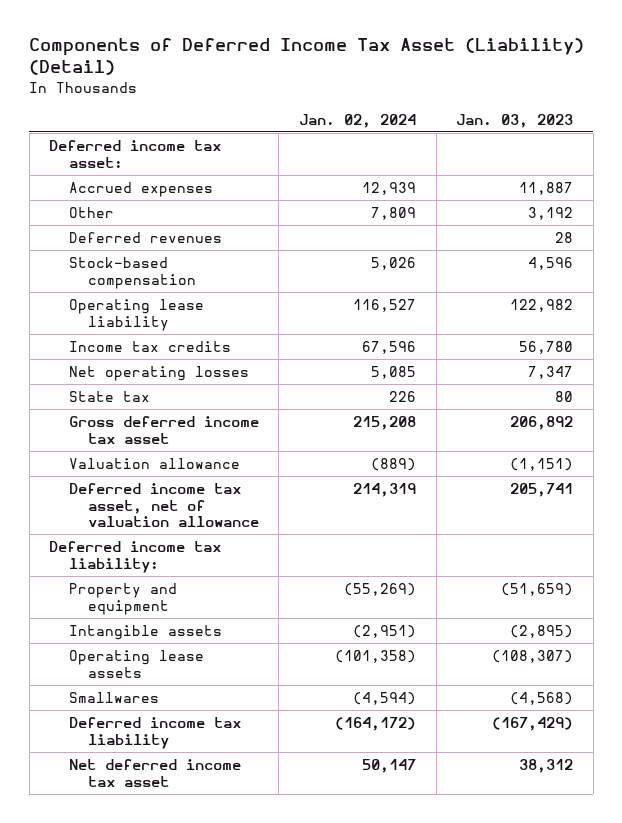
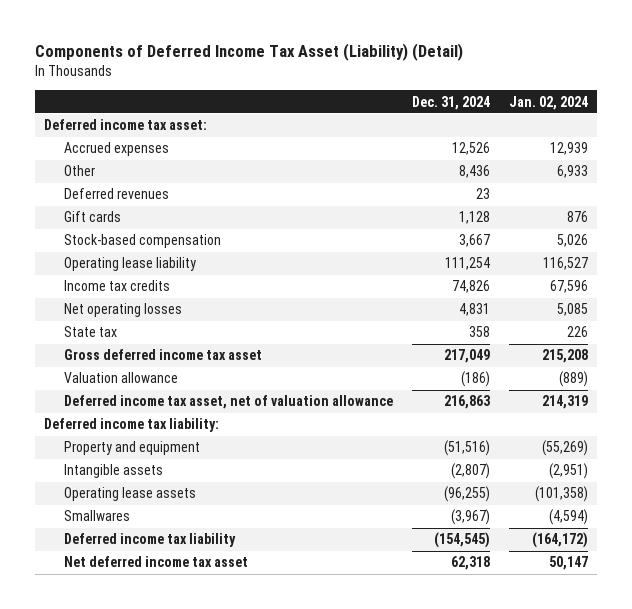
[456,113,574,128] Jan. 03, 2023 -> none
none -> [411,95,490,110] Dec. 31, 2024
[371,206,417,220] 7,809 -> [556,165,588,179] 6,933
none -> [63,211,121,223] Gift cards

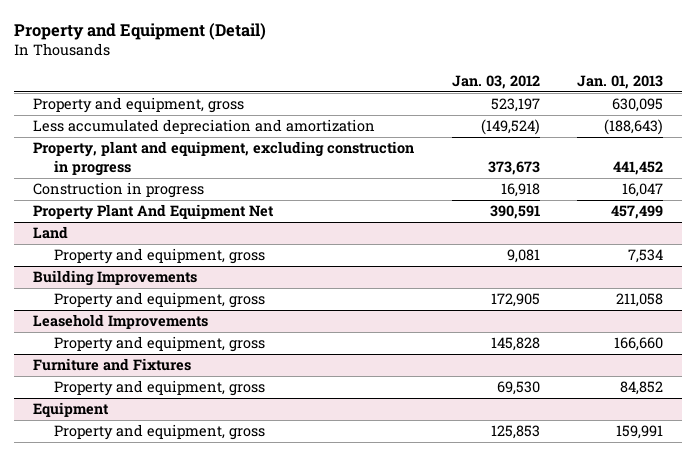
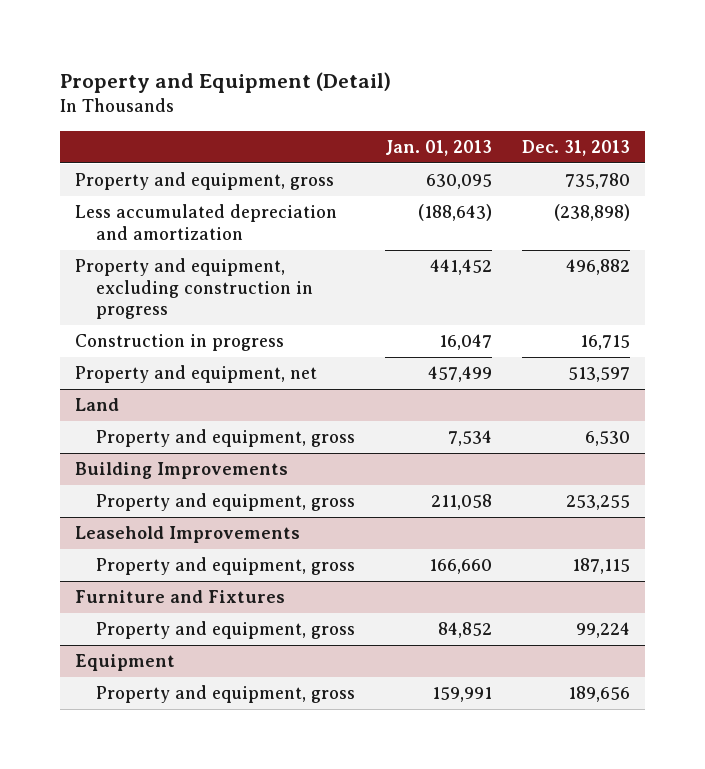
[451,74,540,89] Jan. 03, 2012 -> none
none -> [522,139,631,156] Dec. 31, 2013
[32,141,414,176] Property, plant and equipment, excluding construction in progress -> [74,258,314,320] Property and equipment, excluding construction in progress
[32,204,274,221] Property Plant And Equipment Net -> [74,365,317,384] Property and equipment, net

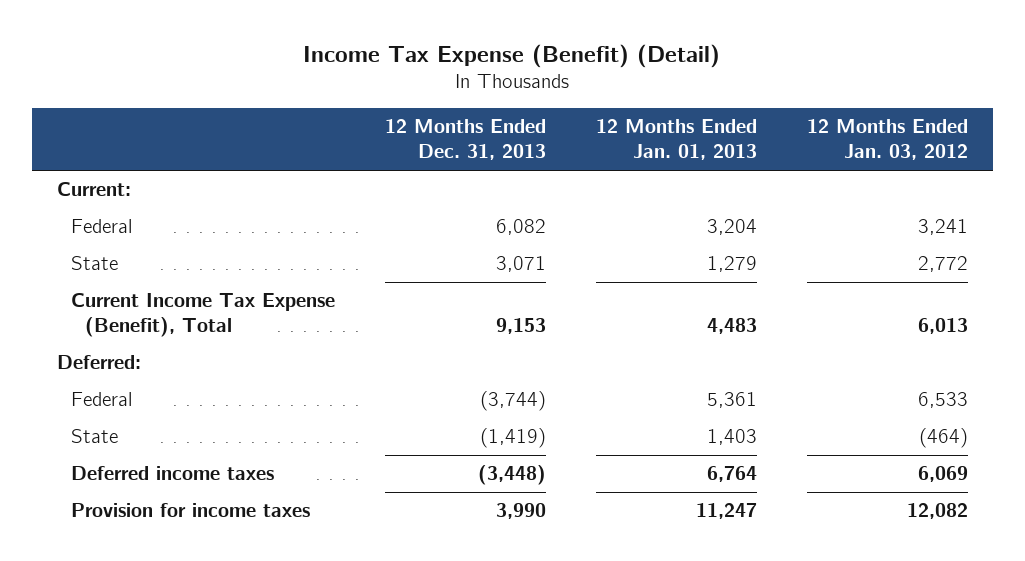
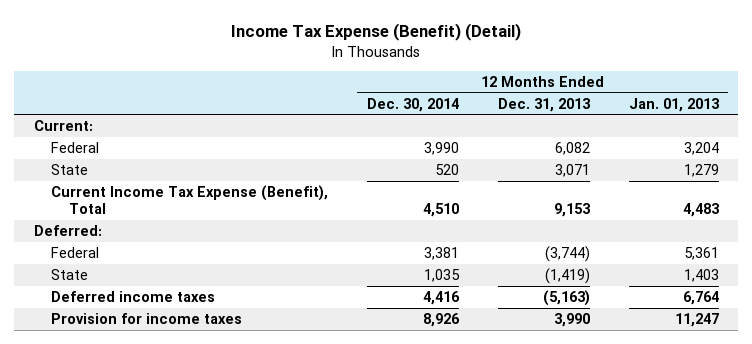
[807,119,969,161] 12 Months Ended Jan. 03, 2012 -> none
none -> [366,97,459,112] Dec. 30, 2014
[477,465,546,486] (3,448) -> [542,289,590,306] (5,163)

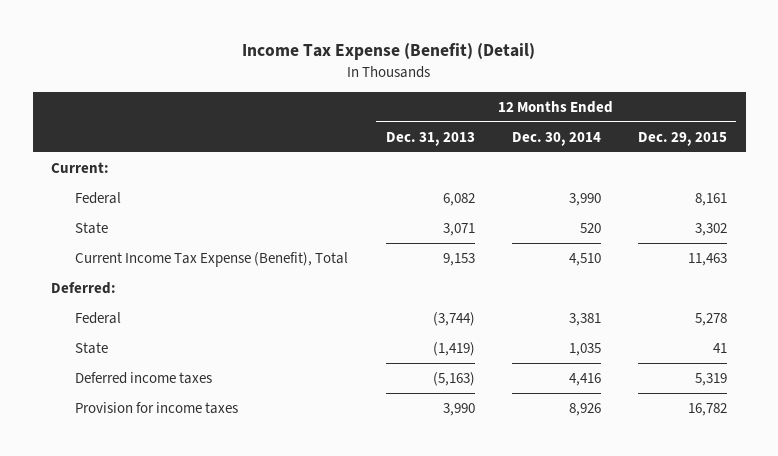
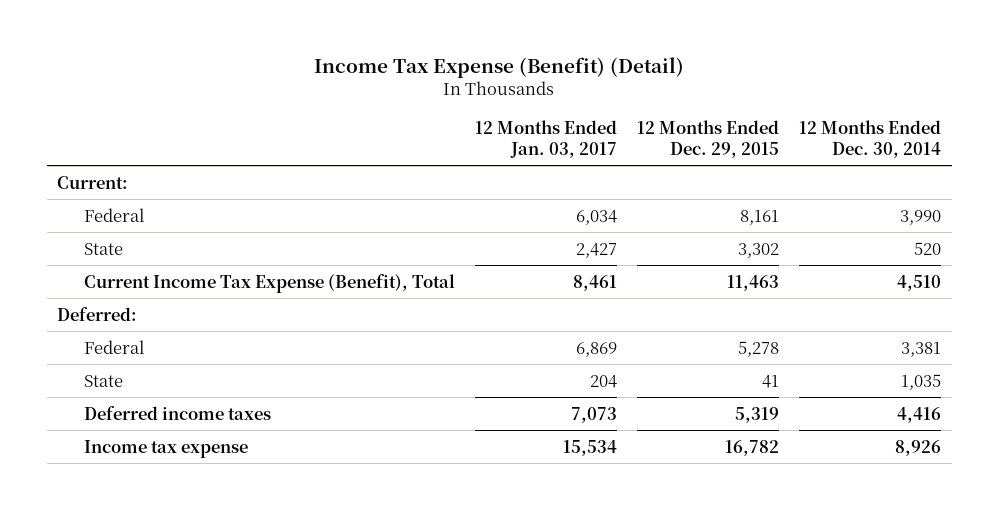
[385,131,475,146] Dec. 31, 2013 -> none
none -> [475,120,618,158] 12 Months Ended Jan. 03, 2017
[75,401,239,414] Provision for income taxes -> [83,439,248,458] Income tax expense

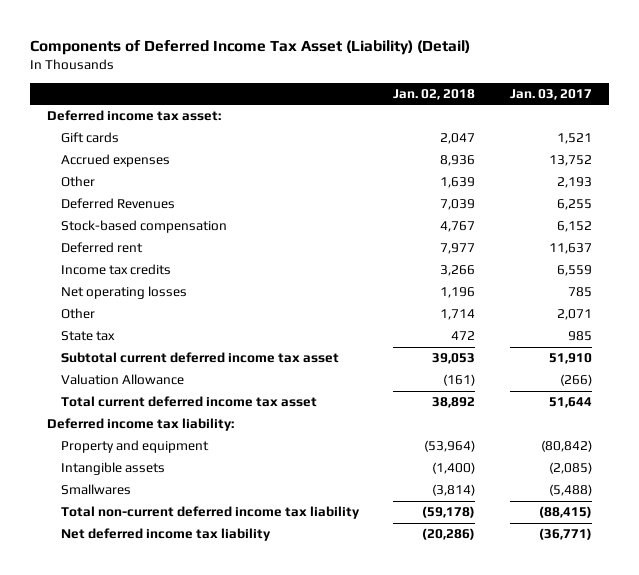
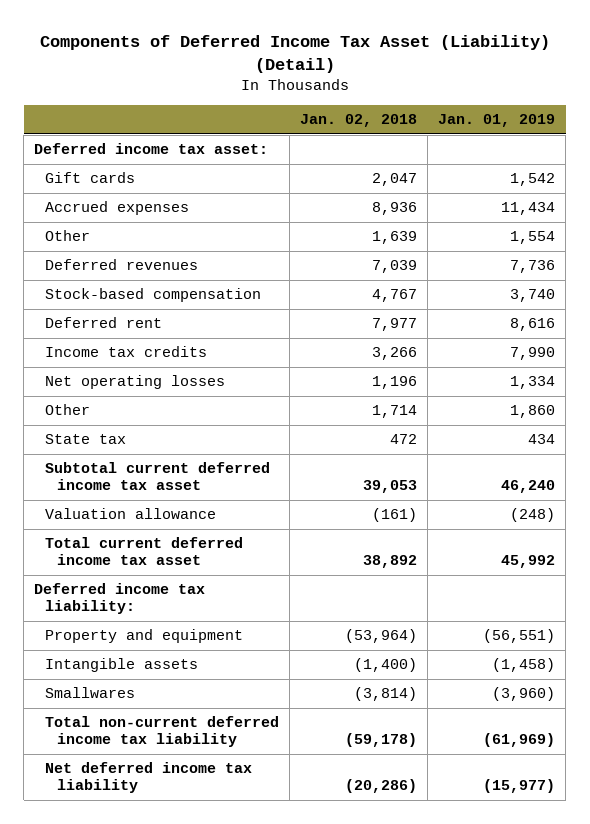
[509,88,592,100] Jan. 03, 2017 -> none
none -> [438,113,556,127] Jan. 01, 2019
[61,198,176,210] Deferred Revenues -> [45,259,199,271] Deferred revenues
[61,374,185,386] Valuation Allowance -> [45,508,217,520] Valuation allowance

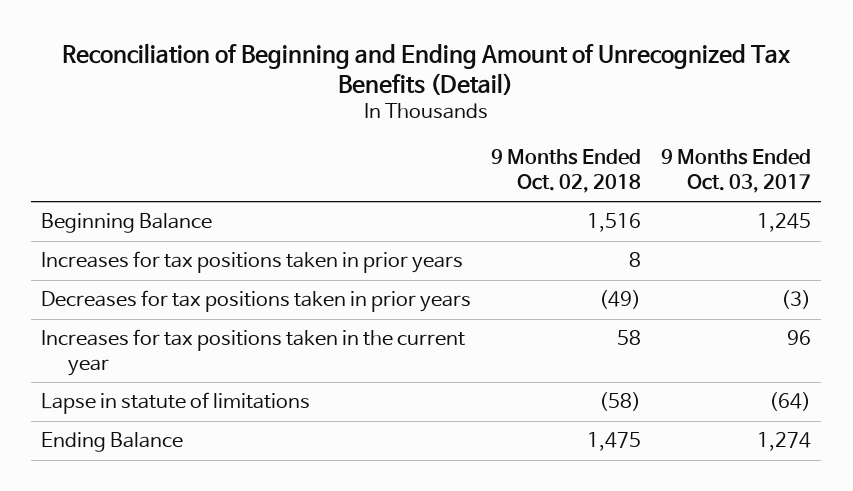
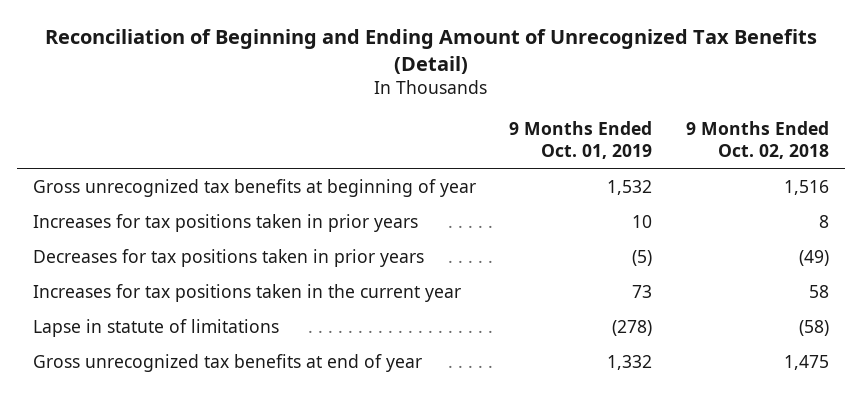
[661,149,812,193] 9 Months Ended Oct. 03, 2017 -> none
none -> [509,121,653,160] 9 Months Ended Oct. 01, 2019
[41,213,213,234] Beginning Balance -> [33,178,477,197] Gross unrecognized tax benefits at beginning of year
[41,432,184,453] Ending Balance -> [33,353,423,372] Gross unrecognized tax benefits at end of year

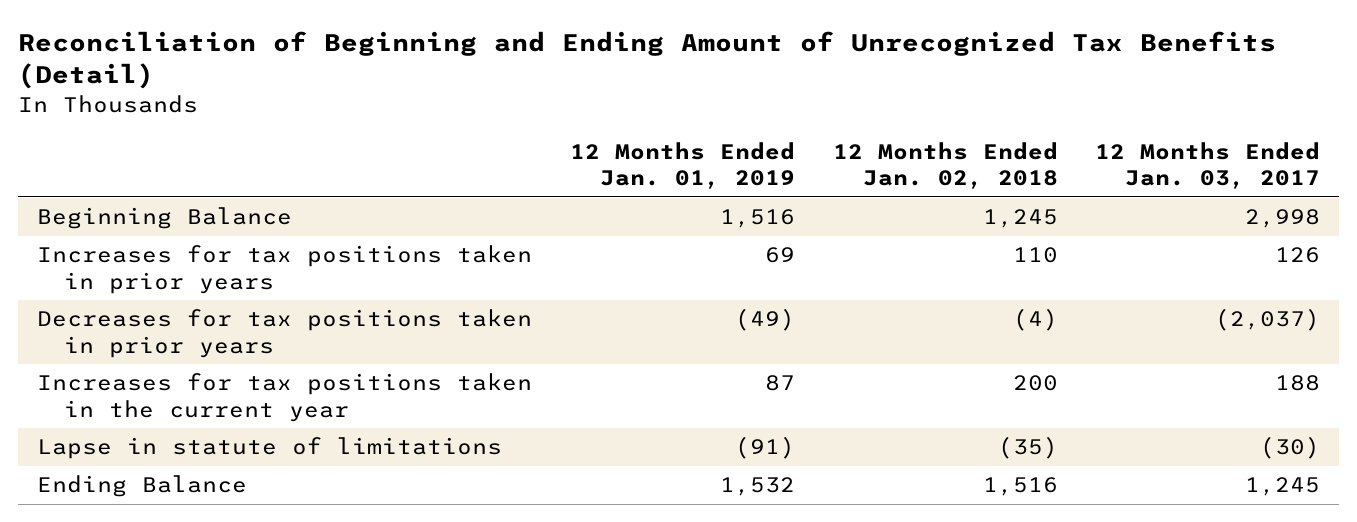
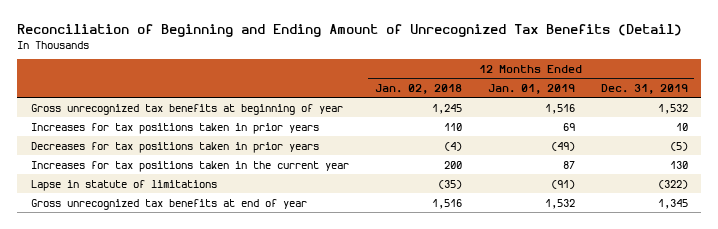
[1095,141,1321,190] 12 Months Ended Jan. 03, 2017 -> none
none -> [600,83,688,94] Dec. 31, 2019
[37,207,293,230] Beginning Balance -> [30,103,343,115] Gross unrecognized tax benefits at beginning of year
[37,475,248,498] Ending Balance -> [30,198,307,210] Gross unrecognized tax benefits at end of year

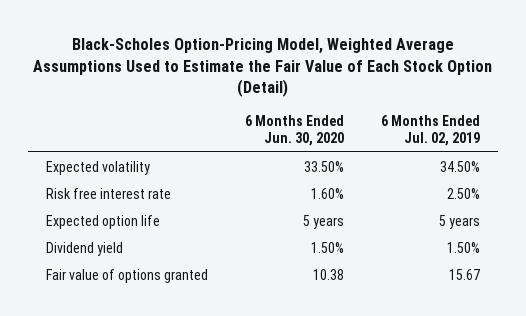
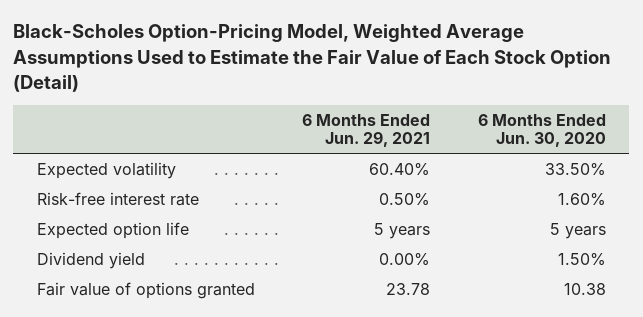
[380,115,480,146] 6 Months Ended Jul. 02, 2019 -> none
none -> [302,113,431,148] 6 Months Ended Jun. 29, 2021
[46,187,172,199] Risk free interest rate -> [36,191,199,206] Risk-free interest rate

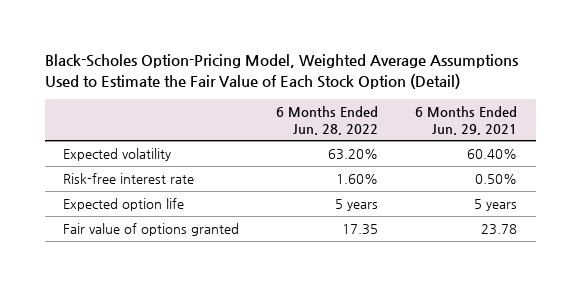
[477,113,606,148] 6 Months Ended Jun. 30, 2020 -> none
none -> [276,105,379,135] 6 Months Ended Jun. 28, 2022
[36,251,145,269] Dividend yield -> none

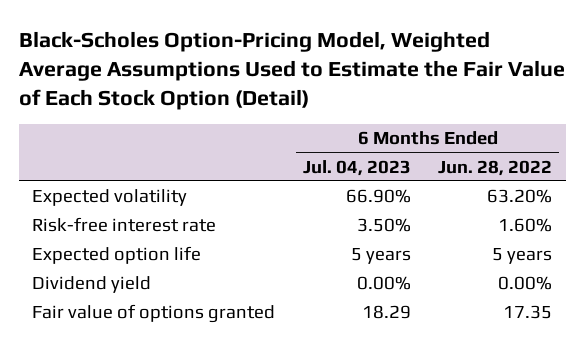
[415,105,518,135] 6 Months Ended Jun. 29, 2021 -> none
none -> [302,159,411,176] Jul. 04, 2023
none -> [32,276,152,294] Dividend yield

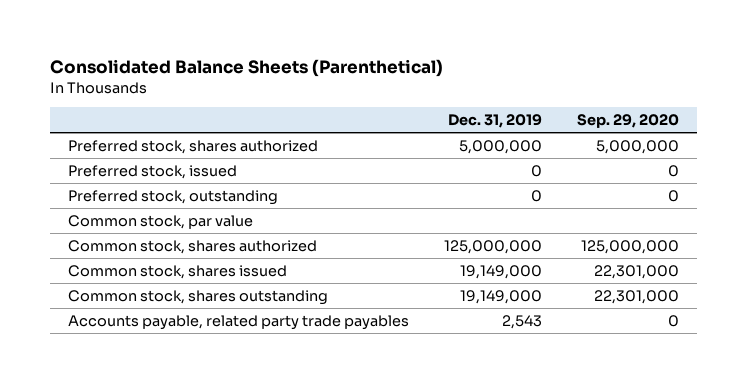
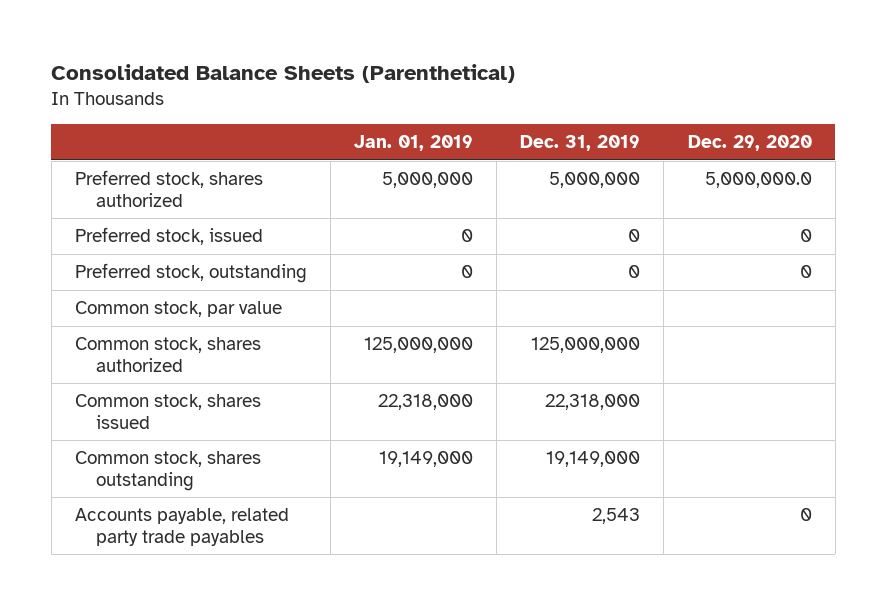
[577,114,680,129] Sep. 29, 2020 -> none
none -> [354,135,474,152] Jan. 01, 2019
none -> [687,135,812,152] Dec. 29, 2020
[460,264,543,279] 19,149,000 -> [545,394,641,411] 22,318,000

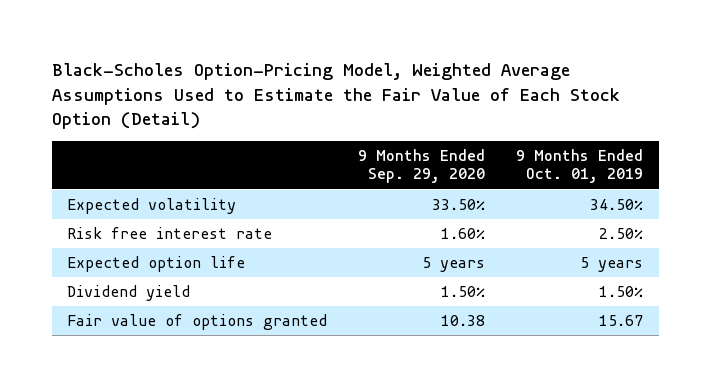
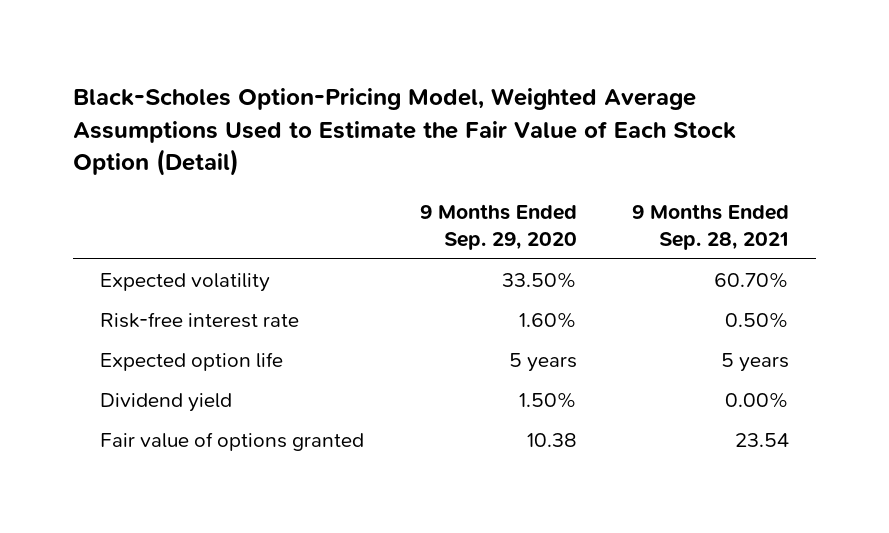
[516,149,644,184] 9 Months Ended Oct. 01, 2019 -> none
none -> [631,203,789,250] 9 Months Ended Sep. 28, 2021
[67,226,273,239] Risk free interest rate -> [100,312,300,329] Risk-free interest rate

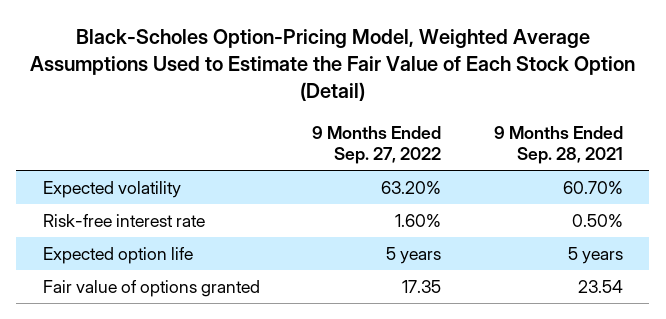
[419,203,577,250] 9 Months Ended Sep. 29, 2020 -> none
none -> [312,125,442,165] 9 Months Ended Sep. 27, 2022
[100,393,233,413] Dividend yield -> none

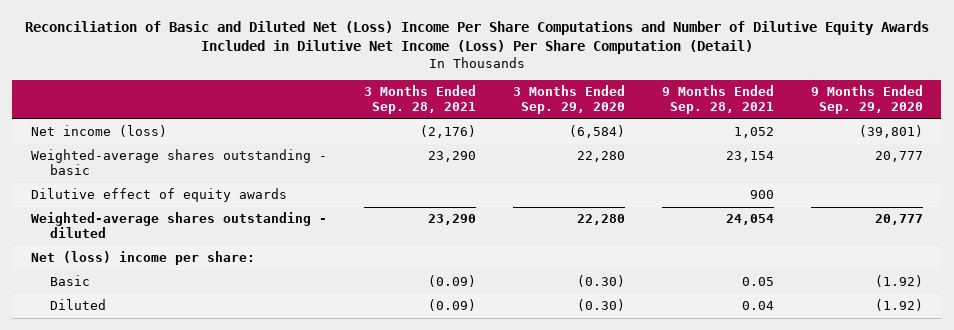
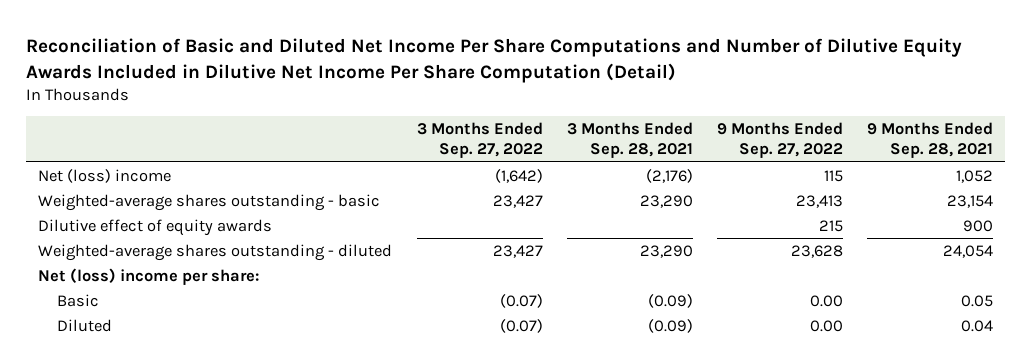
[24,20,929,54] Reconciliation of Basic and Diluted Net (Loss) Income Per Share Computations and Number of Dilutive Equity Awards Included in Dilutive Net Income (Loss) Per Share Computation (Detail) -> [26,38,963,83] Reconciliation of Basic and Diluted Net Income Per Share Computations and Number of Dilutive Equity Awards Included in Dilutive Net Income Per Share Computation (Detail)
[512,85,625,115] 3 Months Ended Sep. 29, 2020 -> none
[810,85,923,115] 9 Months Ended Sep. 29, 2020 -> none
none -> [416,122,543,159] 3 Months Ended Sep. 27, 2022
none -> [717,122,844,159] 9 Months Ended Sep. 27, 2022
[30,125,167,138] Net income (loss) -> [38,168,172,183] Net (loss) income

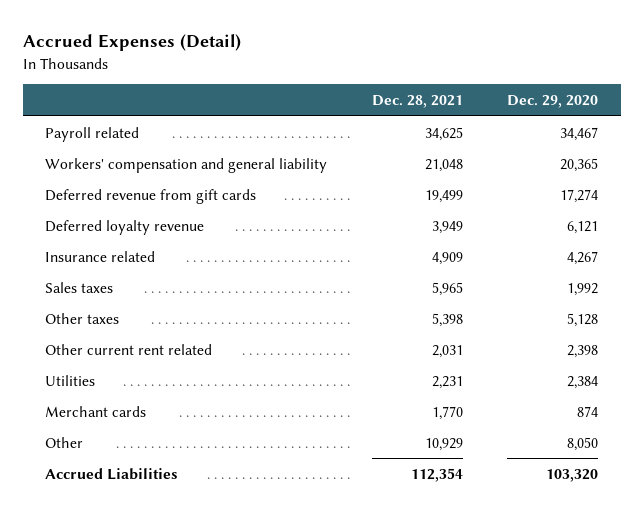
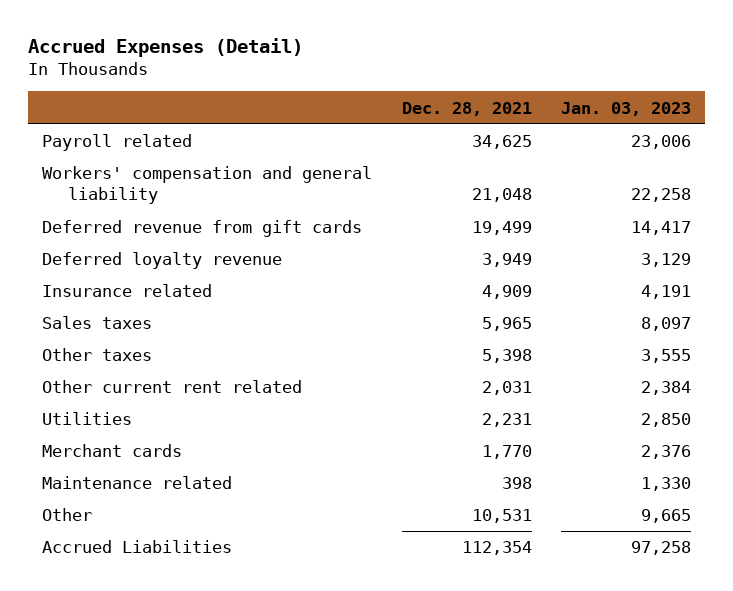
[507,95,599,109] Dec. 29, 2020 -> none
none -> [560,101,691,116] Jan. 03, 2023
none -> [42,476,233,490] Maintenance related
[424,437,463,451] 10,929 -> [471,509,532,524] 10,531

